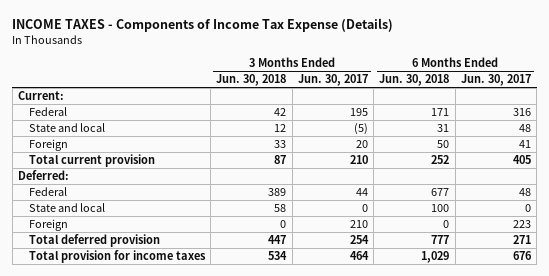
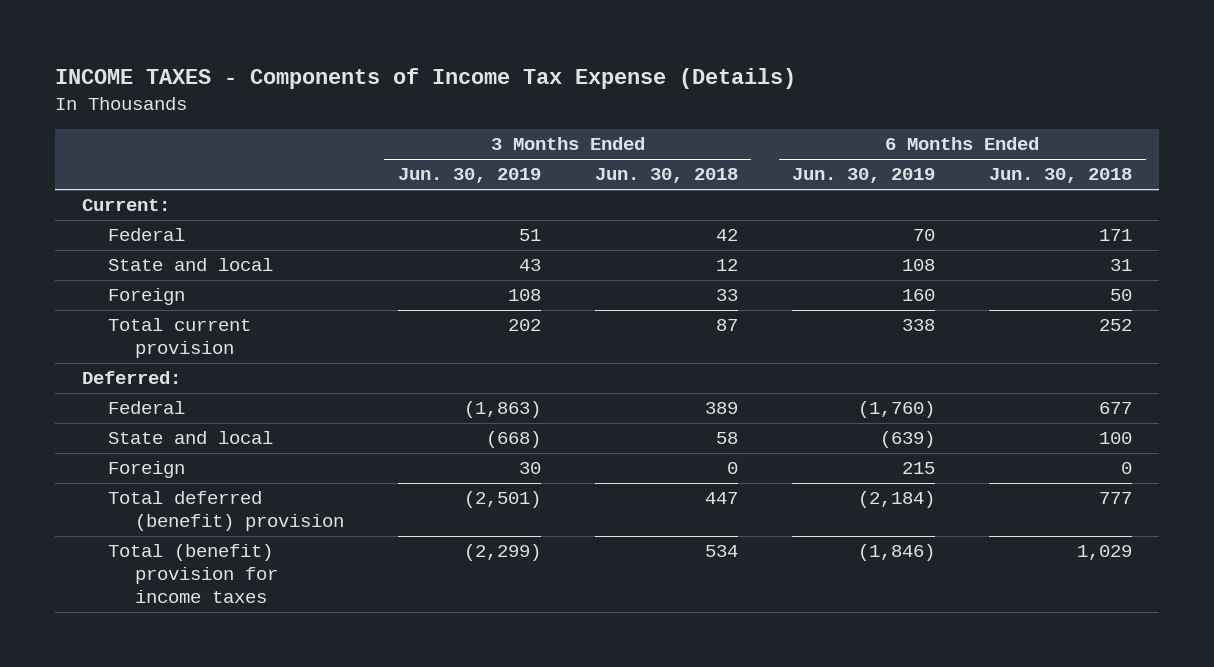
[297,74,368,87] Jun. 30, 2017 -> none
[461,74,532,87] Jun. 30, 2017 -> none
none -> [397,168,541,184] Jun. 30, 2019
none -> [792,168,936,184] Jun. 30, 2019
[28,234,160,248] Total deferred provision -> [108,491,344,532] Total deferred (benefit) provision
[28,250,206,264] Total provision for income taxes -> [108,544,278,603] Total (benefit) provision for income taxes

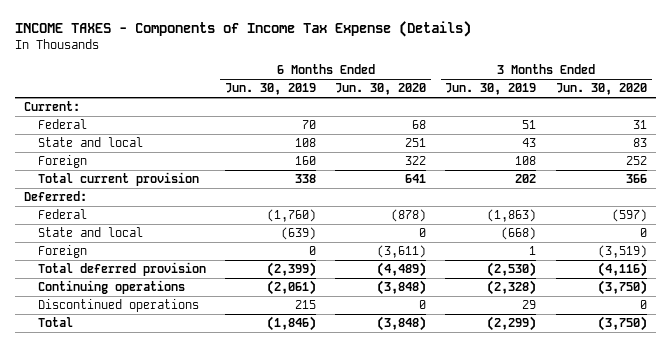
[594,168,738,184] Jun. 30, 2018 -> none
[989,168,1133,184] Jun. 30, 2018 -> none
none -> [335,83,427,96] Jun. 30, 2020
none -> [555,83,647,96] Jun. 30, 2020
[518,462,541,475] 30 -> [529,246,537,256] 1
[902,462,936,475] 215 -> [308,246,316,256] 0
[108,491,344,532] Total deferred (benefit) provision -> [37,262,206,277] Total deferred provision
[463,491,541,509] (2,501) -> [487,262,537,278] (2,530)
[858,491,936,509] (2,184) -> [266,262,316,278] (2,399)
none -> [37,280,185,295] Continuing operations
none -> [37,299,199,313] Discontinued operations
[108,544,278,603] Total (benefit) provision for income taxes -> [37,317,73,328] Total

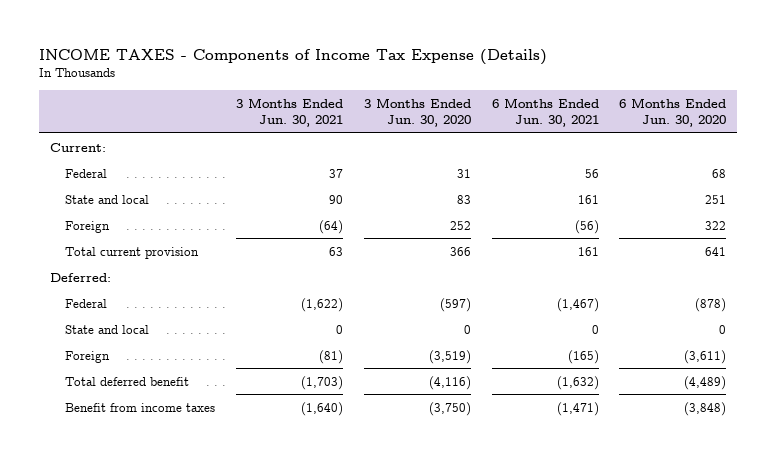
[224,83,316,96] Jun. 30, 2019 -> none
[445,83,537,96] Jun. 30, 2019 -> none
none -> [236,98,344,127] 3 Months Ended Jun. 30, 2021
none -> [491,98,599,127] 6 Months Ended Jun. 30, 2021
[37,299,199,313] Discontinued operations -> none
[37,317,73,328] Total -> none
[37,262,206,277] Total deferred provision -> [65,376,190,386] Total deferred benefit
[37,280,185,295] Continuing operations -> [65,402,216,412] Benefit from income taxes

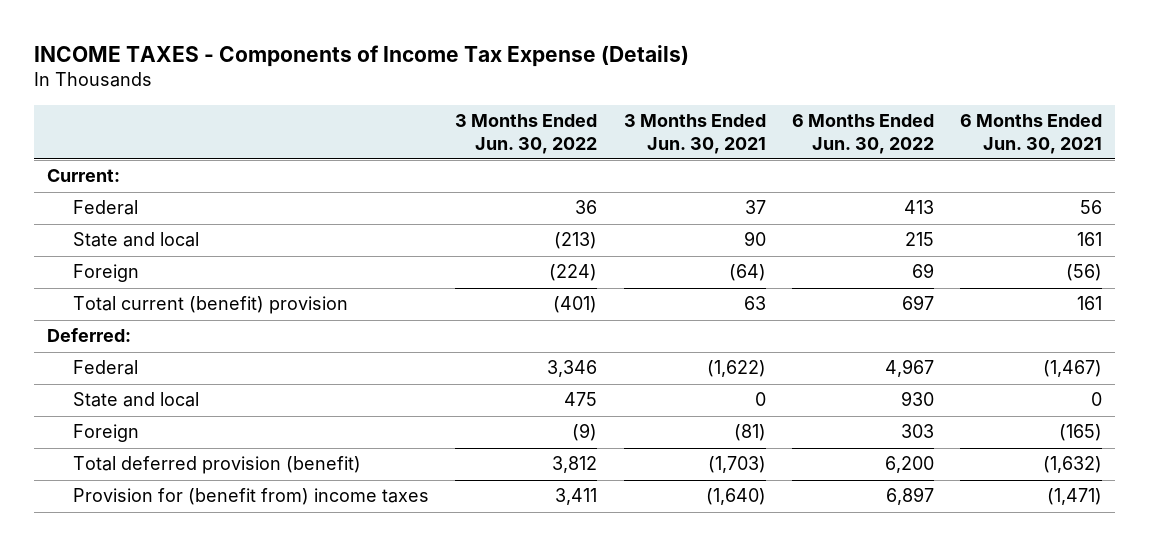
[363,98,471,127] 3 Months Ended Jun. 30, 2020 -> none
[619,98,727,127] 6 Months Ended Jun. 30, 2020 -> none
none -> [455,114,598,154] 3 Months Ended Jun. 30, 2022
none -> [791,114,934,154] 6 Months Ended Jun. 30, 2022
[65,246,200,259] Total current provision -> [73,296,349,315] Total current (benefit) provision
[65,376,190,386] Total deferred benefit -> [73,456,362,475] Total deferred provision (benefit)
[65,402,216,412] Benefit from income taxes -> [73,488,430,506] Provision for (benefit from) income taxes

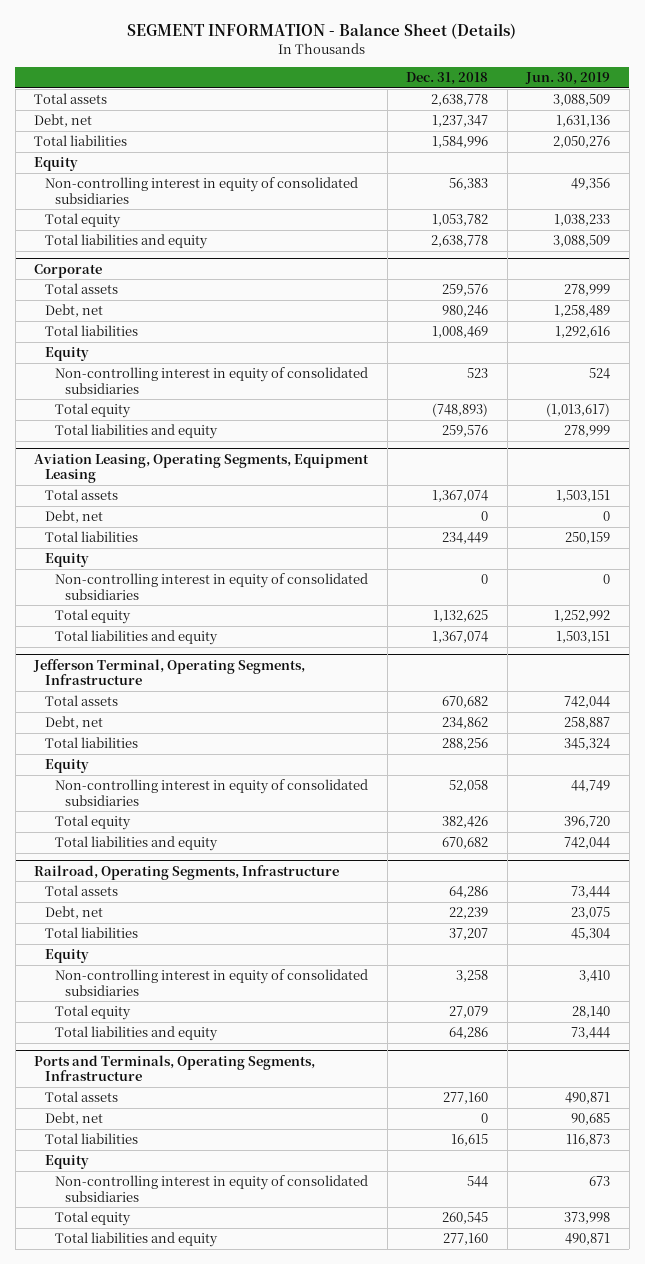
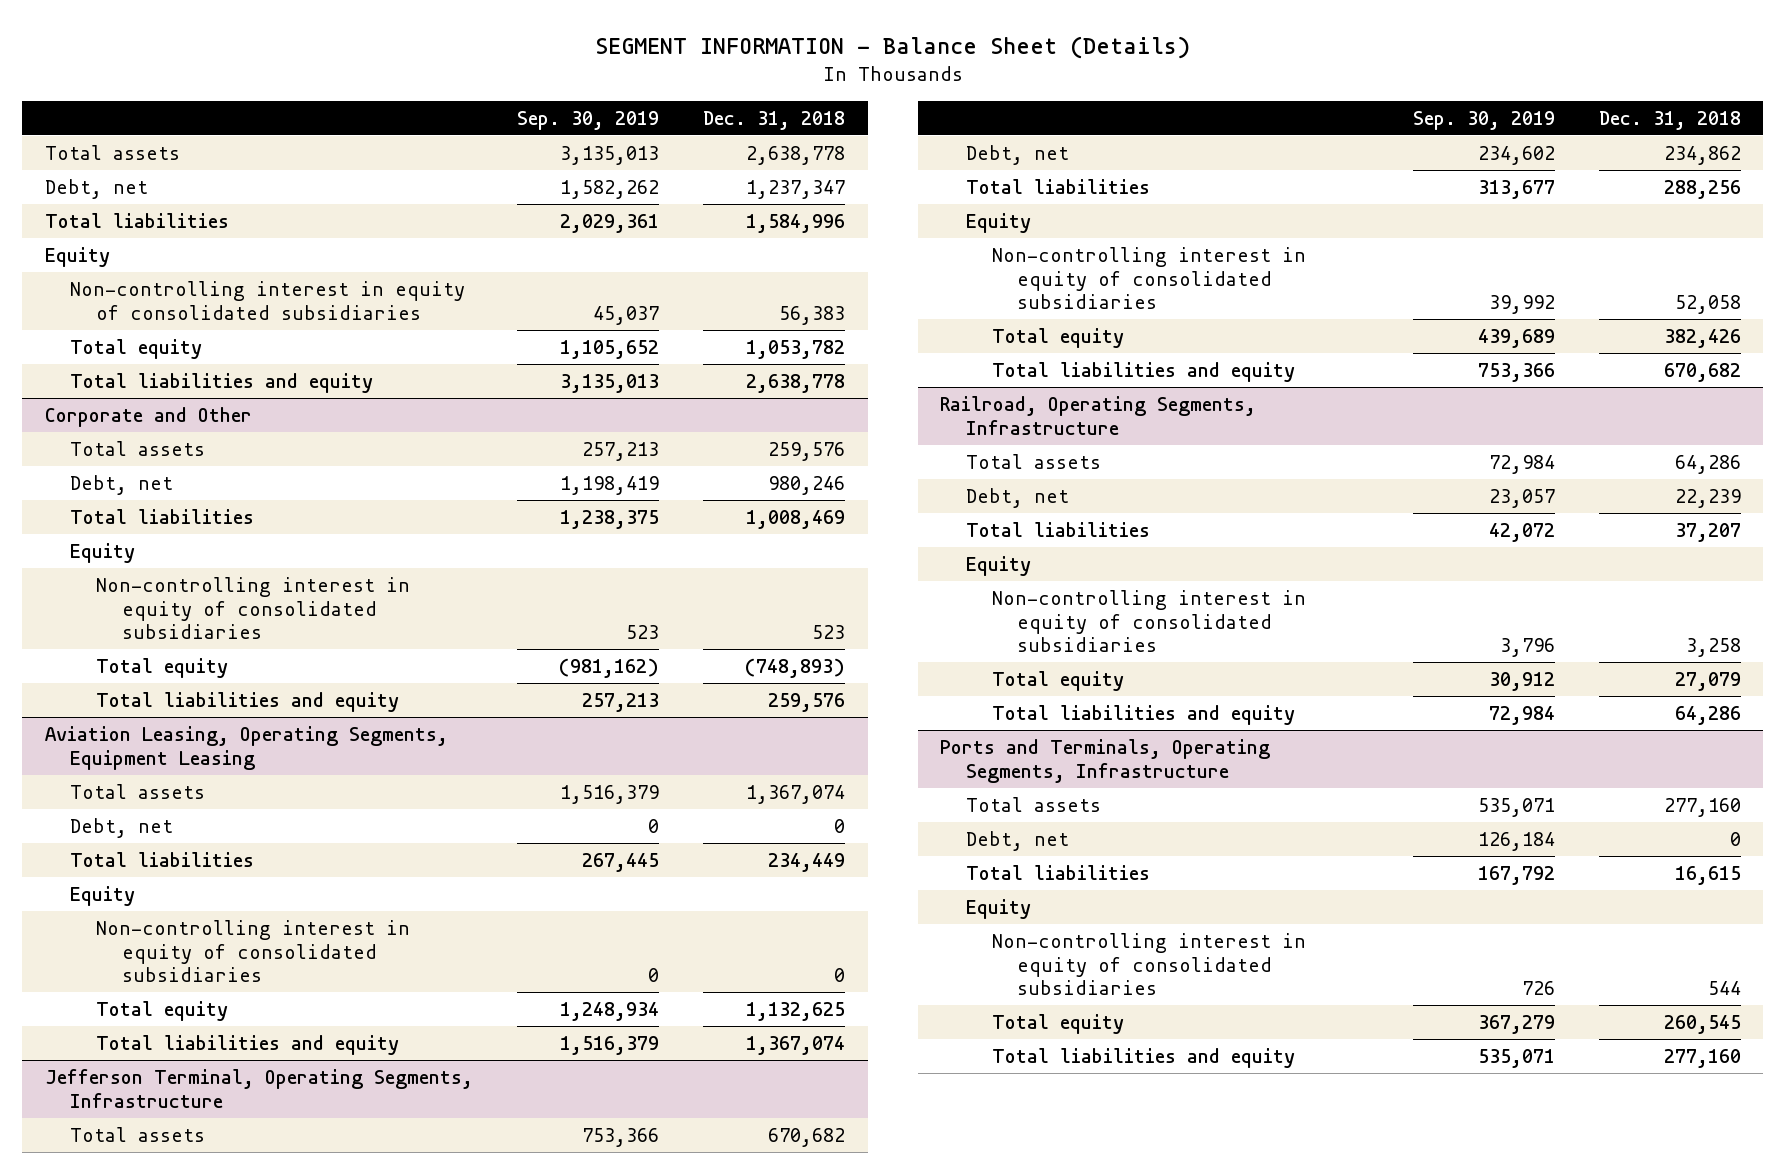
[525,72,611,86] Jun. 30, 2019 -> none
none -> [517,110,660,130] Sep. 30, 2019
[34,263,103,278] Corporate -> [44,406,252,427] Corporate and Other

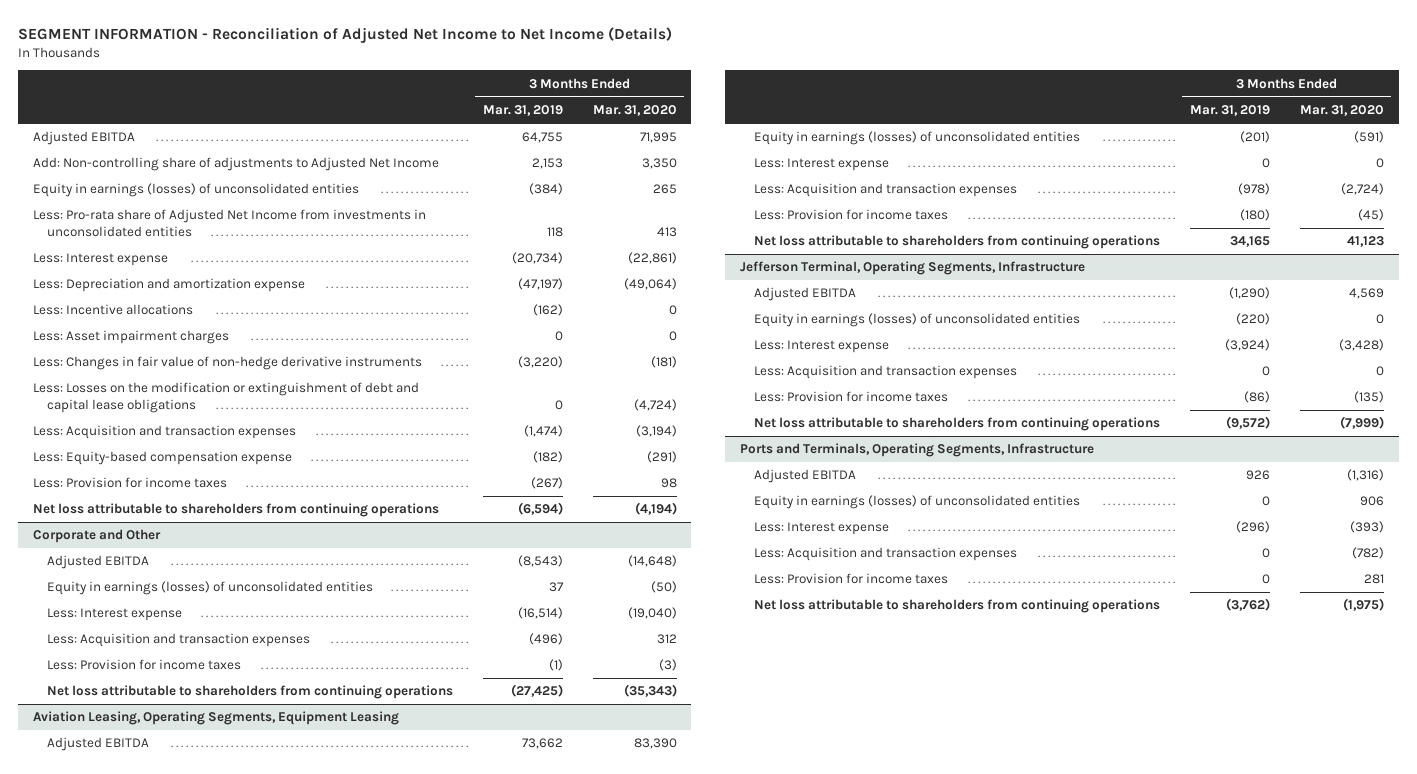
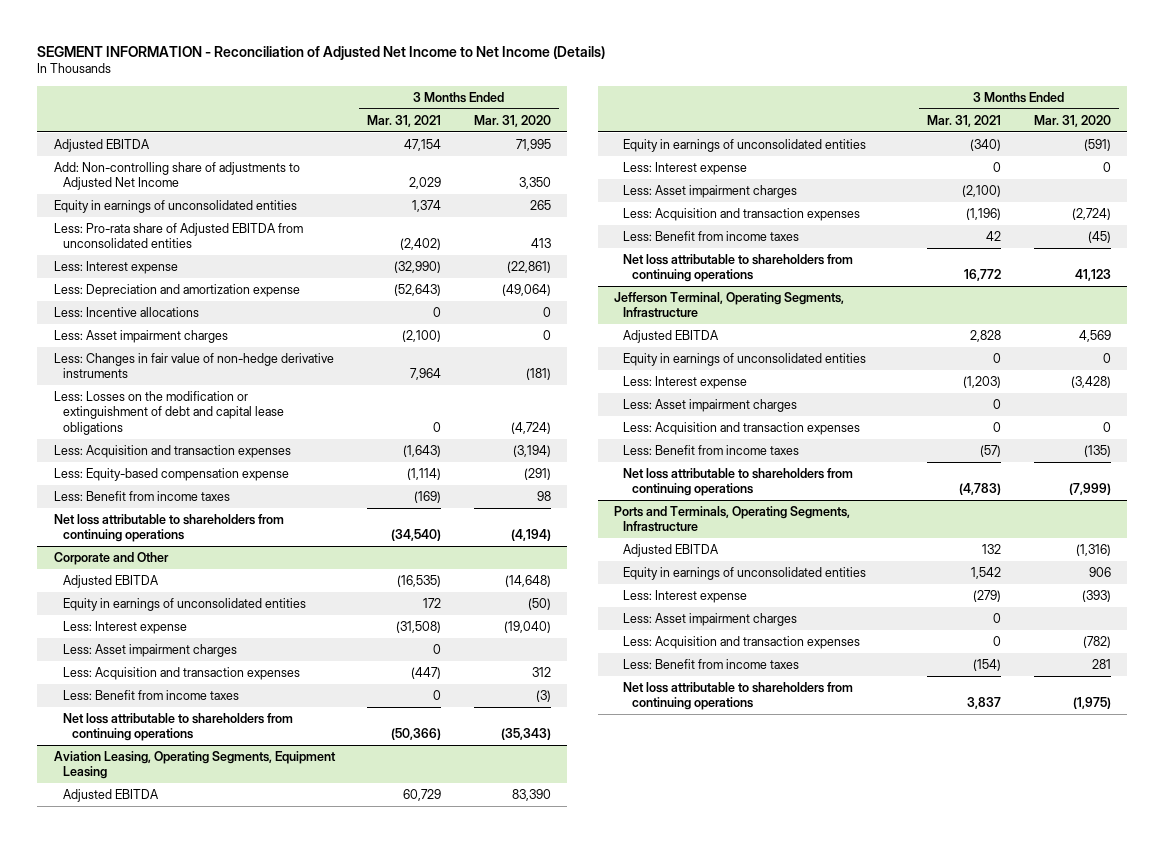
[482,105,563,117] Mar. 31, 2019 -> none
none -> [367,114,442,127] Mar. 31, 2021
[32,183,359,198] Equity in earnings (losses) of unconsolidated entities -> [53,200,297,214] Equity in earnings of unconsolidated entities
[32,209,426,237] Less: Pro-rata share of Adjusted Net Income from investments in unconsolidated entities -> [53,223,303,249] Less: Pro-rata share of Adjusted EBITDA from unconsolidated entities
[32,477,227,489] Less: Provision for income taxes -> [53,491,230,502] Less: Benefit from income taxes
[46,581,373,596] Equity in earnings (losses) of unconsolidated entities -> [62,598,306,612] Equity in earnings of unconsolidated entities
none -> [62,644,237,658] Less: Asset impairment charges
[46,659,241,671] Less: Provision for income taxes -> [62,690,239,701] Less: Benefit from income taxes
[753,131,1080,146] Equity in earnings (losses) of unconsolidated entities -> [622,139,866,153] Equity in earnings of unconsolidated entities
none -> [622,185,797,199] Less: Asset impairment charges
[753,209,948,221] Less: Provision for income taxes -> [622,231,799,242] Less: Benefit from income taxes
[753,313,1080,328] Equity in earnings (losses) of unconsolidated entities -> [622,353,866,367] Equity in earnings of unconsolidated entities
none -> [622,399,797,413] Less: Asset impairment charges
[753,391,948,403] Less: Provision for income taxes -> [622,445,799,456] Less: Benefit from income taxes
[753,495,1080,510] Equity in earnings (losses) of unconsolidated entities -> [622,567,866,581] Equity in earnings of unconsolidated entities
none -> [622,613,797,627] Less: Asset impairment charges
[753,573,948,585] Less: Provision for income taxes -> [622,659,799,670] Less: Benefit from income taxes

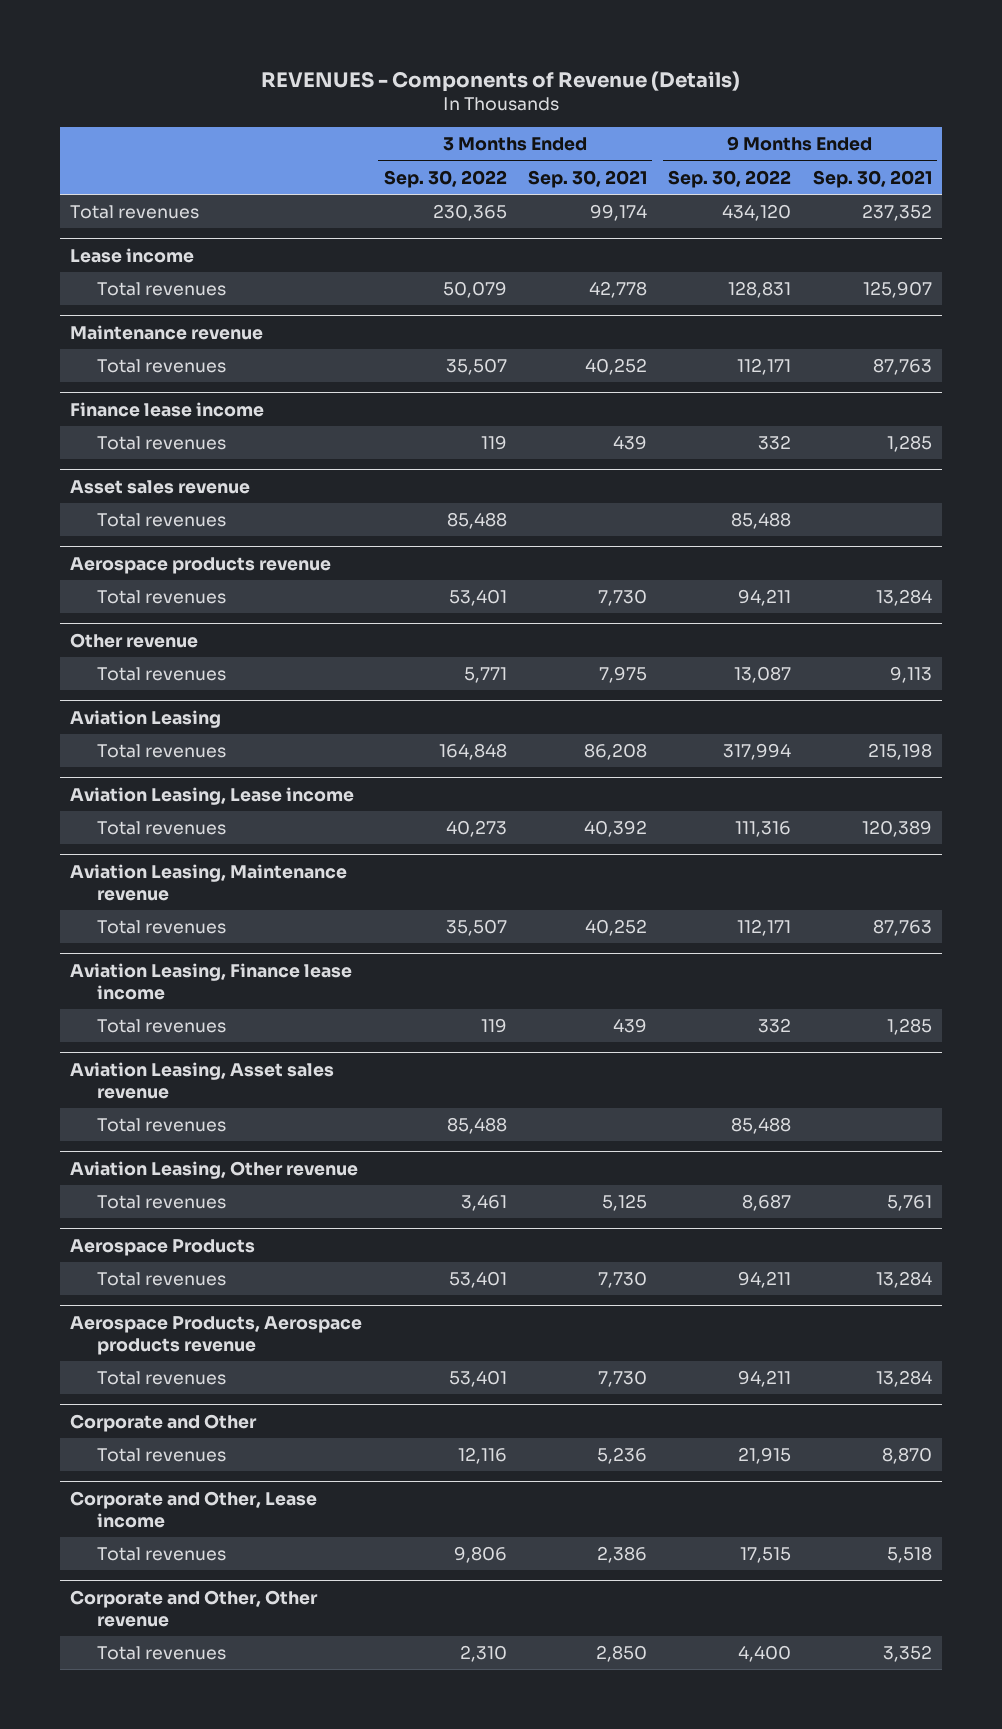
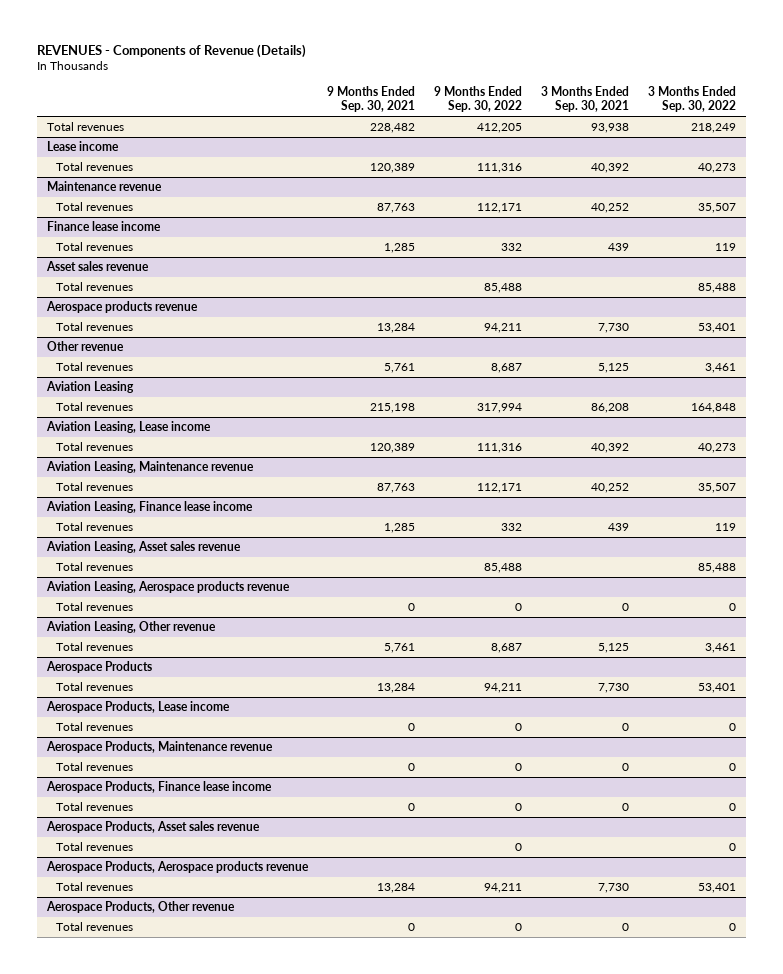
[432,204,507,222] 230,365 -> [691,123,737,134] 218,249
[590,204,648,222] 99,174 -> [590,123,629,134] 93,938
[722,204,792,222] 434,120 -> [476,123,522,134] 412,205
[861,204,932,222] 237,352 -> [369,123,415,134] 228,482
[442,281,507,299] 50,079 -> [698,163,737,174] 40,273
[589,281,648,299] 42,778 -> [590,163,629,174] 40,392
[728,281,792,299] 128,831 -> [476,163,522,174] 111,316
[862,281,932,299] 125,907 -> [369,163,415,174] 120,389
[463,667,507,684] 5,771 -> [705,363,737,374] 3,461
[599,666,648,684] 7,975 -> [597,363,629,374] 5,125
[734,666,792,684] 13,087 -> [490,363,522,374] 8,687
[889,666,932,684] 9,113 -> [383,363,415,374] 5,761
none -> [45,581,290,594] Aviation Leasing, Aerospace products revenue
none -> [56,602,134,612] Total revenues
none -> [45,701,230,714] Aerospace Products, Lease income
none -> [56,722,134,732] Total revenues
none -> [45,741,273,754] Aerospace Products, Maintenance revenue
none -> [56,762,134,772] Total revenues
none -> [45,781,272,794] Aerospace Products, Finance lease income
none -> [56,802,134,812] Total revenues
none -> [45,821,260,834] Aerospace Products, Asset sales revenue
none -> [56,842,134,852] Total revenues
[70,1414,258,1433] Corporate and Other -> none
[70,1491,318,1528] Corporate and Other, Lease income -> none
[97,1547,227,1562] Total revenues -> none
[70,1590,319,1627] Corporate and Other, Other revenue -> none
[97,1646,227,1661] Total revenues -> none
none -> [45,901,235,914] Aerospace Products, Other revenue
[457,1447,507,1465] 12,116 -> [729,923,737,932] 0
[597,1447,648,1465] 5,236 -> [621,923,629,932] 0
[738,1447,792,1465] 21,915 -> [514,923,522,932] 0
[881,1447,932,1465] 8,870 -> [407,923,415,932] 0

